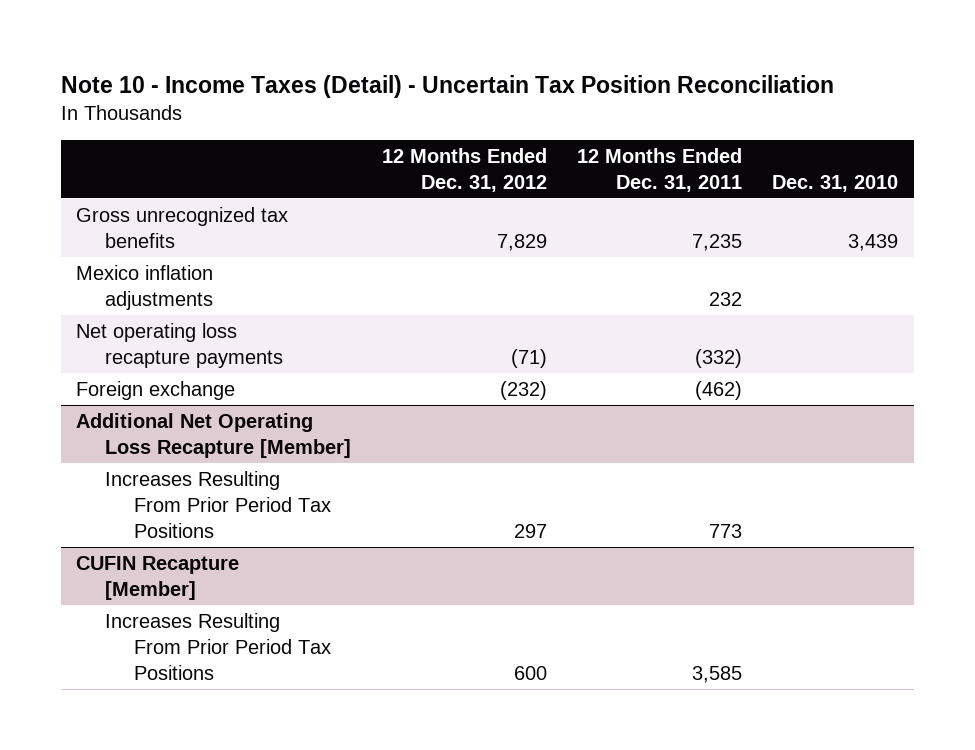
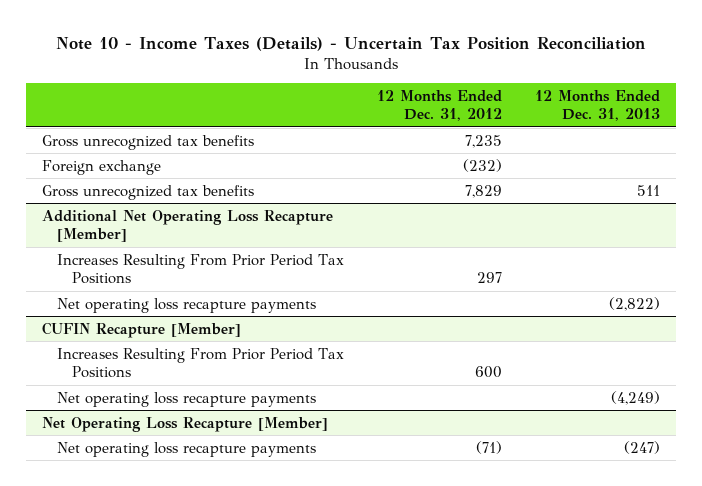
[61,74,835,98] Note 10 - Income Taxes (Detail) - Uncertain Tax Position Reconciliation -> [55,36,646,51] Note 10 - Income Taxes (Details) - Uncertain Tax Position Reconciliation
[577,147,743,192] 12 Months Ended Dec. 31, 2011 -> none
[772,174,899,192] Dec. 31, 2010 -> none
none -> [534,90,660,122] 12 Months Ended Dec. 31, 2013
[76,264,214,310] Mexico inflation adjustments -> none
[76,322,284,368] Net operating loss recapture payments -> none
none -> [42,134,255,150] Gross unrecognized tax benefits
[76,206,289,248] Gross unrecognized tax benefits -> [42,184,255,200] Gross unrecognized tax benefits
none -> [56,297,316,313] Net operating loss recapture payments
none -> [56,391,316,407] Net operating loss recapture payments
none -> [42,416,329,432] Net Operating Loss Recapture [Member]
none -> [56,441,316,457] Net operating loss recapture payments

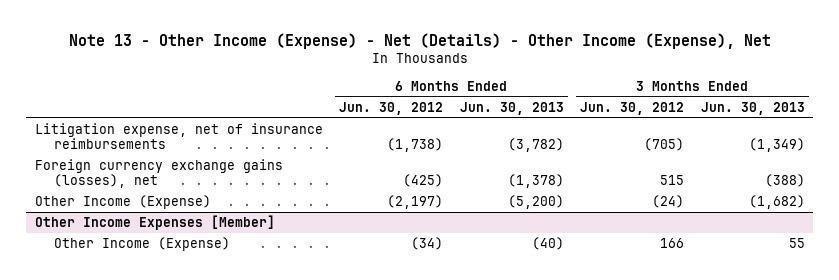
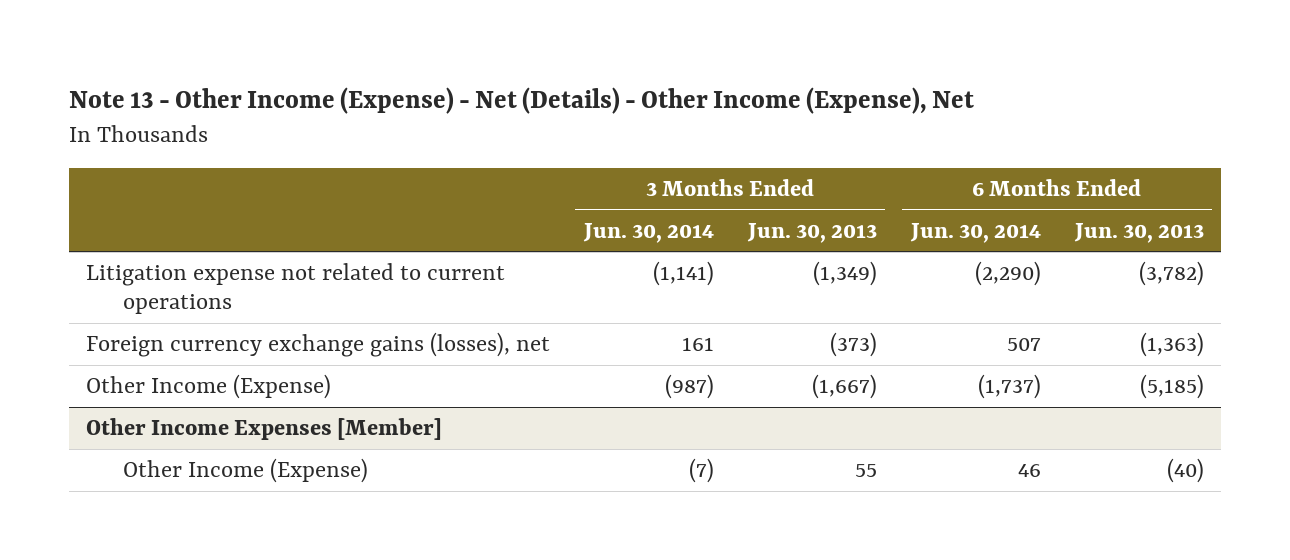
[339,101,444,115] Jun. 30, 2012 -> none
[580,101,685,115] Jun. 30, 2012 -> none
none -> [582,222,714,243] Jun. 30, 2014
none -> [909,222,1041,243] Jun. 30, 2014
[34,123,323,150] Litigation expense, net of insurance reimbursements -> [85,263,505,315] Litigation expense not related to current operations
[507,174,564,189] (1,378) -> [1139,332,1204,358] (1,363)
[764,174,805,188] (388) -> [829,332,877,358] (373)
[507,195,564,210] (5,200) -> [1139,374,1204,400] (5,185)
[748,195,805,210] (1,682) -> [811,374,877,400] (1,667)

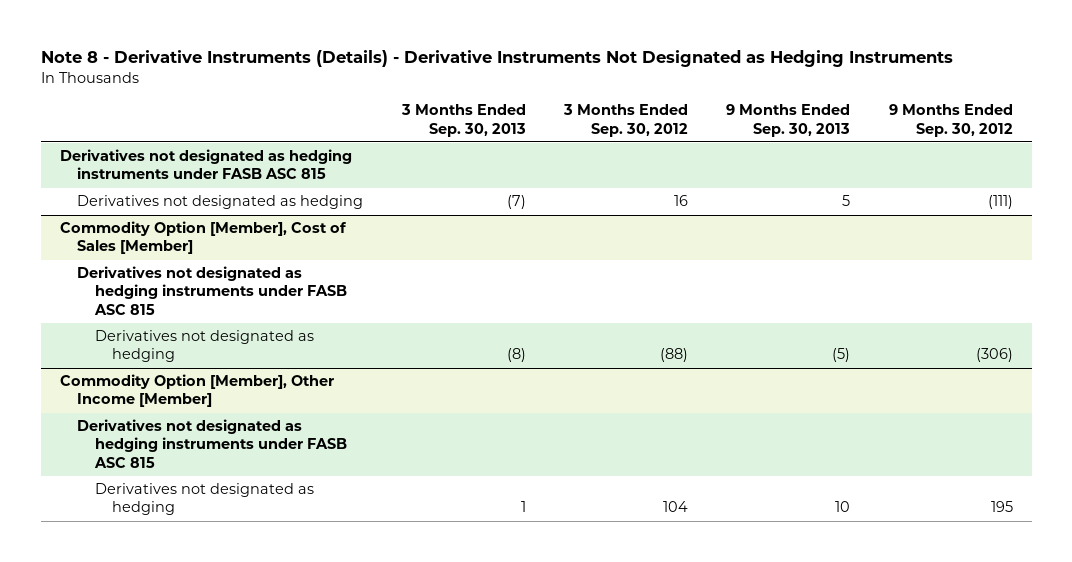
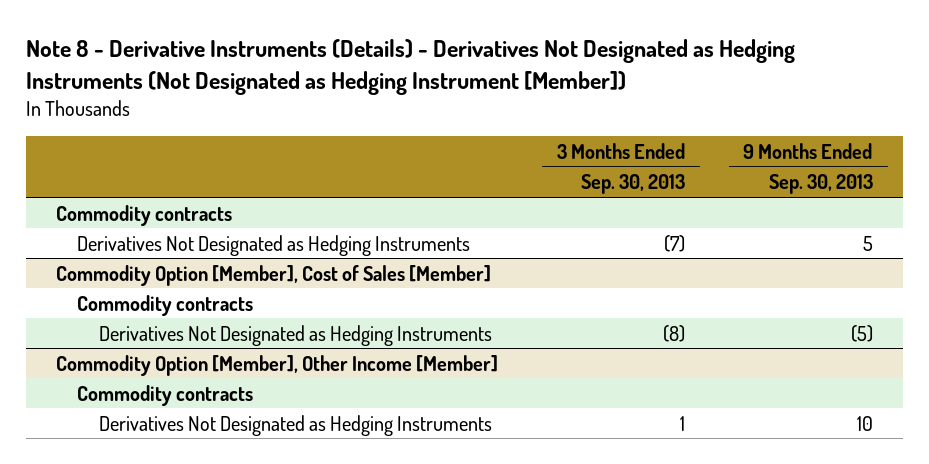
[40,50,953,68] Note 8 - Derivative Instruments (Details) - Derivative Instruments Not Designated as Hedging Instruments -> [26,39,796,95] Note 8 - Derivative Instruments (Details) - Derivatives Not Designated as Hedging Instruments (Not Designated as Hedging Instrument [Member])
[562,104,688,137] 3 Months Ended Sep. 30, 2012 -> none
[888,104,1013,137] 9 Months Ended Sep. 30, 2012 -> none
[59,149,352,180] Derivatives not designated as hedging instruments under FASB ASC 815 -> none
none -> [55,204,232,226] Commodity contracts
[77,195,364,210] Derivatives not designated as hedging -> [77,234,471,256] Derivatives Not Designated as Hedging Instruments
[77,266,347,315] Derivatives not designated as hedging instruments under FASB ASC 815 -> none
none -> [77,294,254,316] Commodity contracts
[94,330,314,363] Derivatives not designated as hedging -> [98,324,492,346] Derivatives Not Designated as Hedging Instruments
[77,419,347,468] Derivatives not designated as hedging instruments under FASB ASC 815 -> none
none -> [77,384,254,406] Commodity contracts
[94,483,314,516] Derivatives not designated as hedging -> [98,414,492,436] Derivatives Not Designated as Hedging Instruments

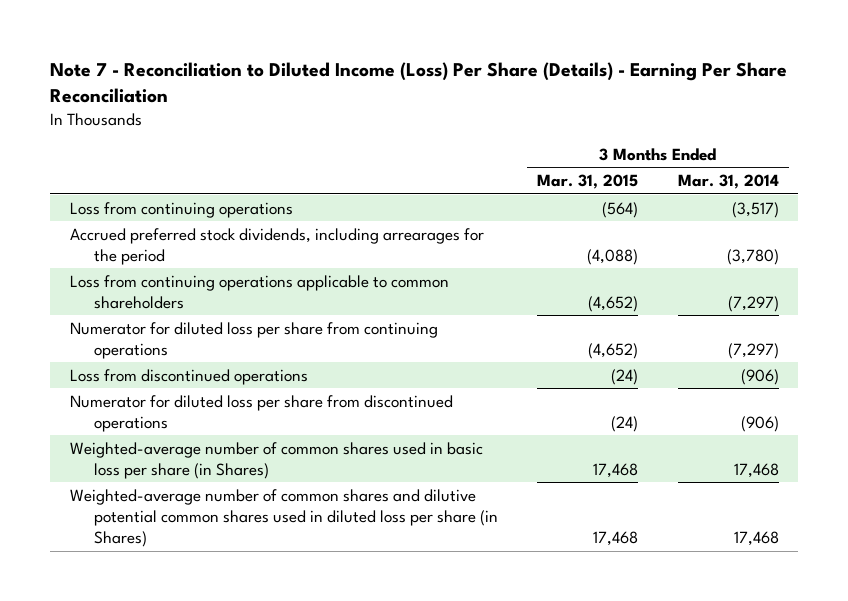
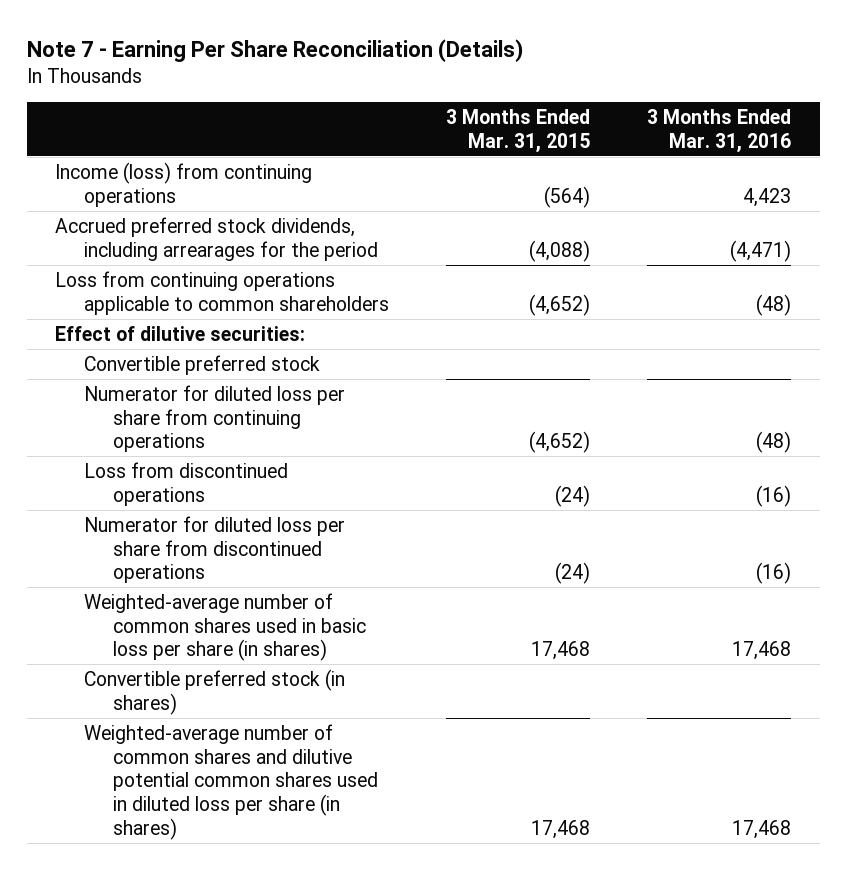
[49,61,787,104] Note 7 - Reconciliation to Diluted Income (Loss) Per Share (Details) - Earning Per Share Reconciliation -> [26,38,523,62] Note 7 - Earning Per Share Reconciliation (Details)
[677,174,779,190] Mar. 31, 2014 -> none
none -> [647,108,792,153] 3 Months Ended Mar. 31, 2016
[69,201,293,218] Loss from continuing operations -> [55,161,313,207] Income (loss) from continuing operations
none -> [55,325,306,341] Effect of dilutive securities:
none -> [84,354,321,375] Convertible preferred stock
[69,441,483,479] Weighted-average number of common shares used in basic loss per share (in Shares) -> [84,592,366,662] Weighted-average number of common shares used in basic loss per share (in shares)
none -> [84,668,346,715] Convertible preferred stock (in shares)
[69,488,498,548] Weighted-average number of common shares and dilutive potential common shares used in diluted loss per share (in Shares) -> [84,723,378,841] Weighted-average number of common shares and dilutive potential common shares used in diluted loss per share (in shares)

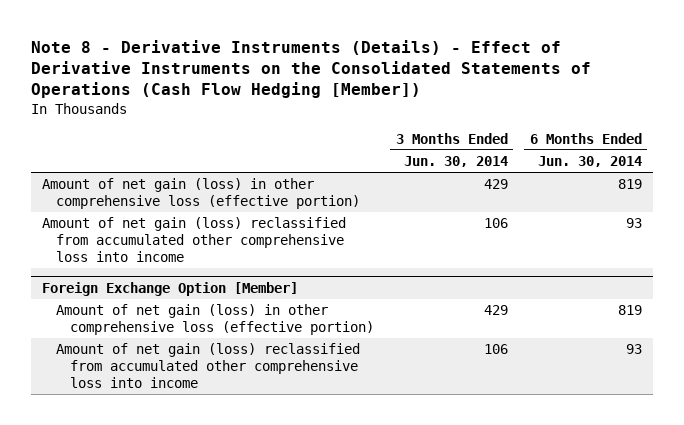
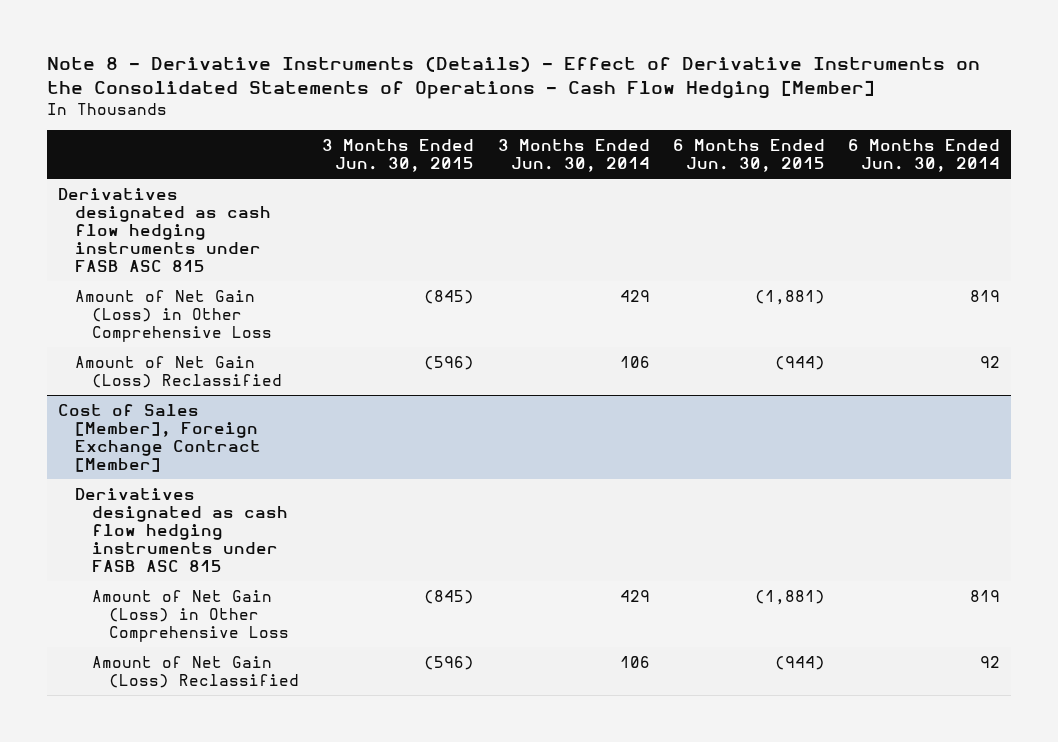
[31,39,592,99] Note 8 - Derivative Instruments (Details) - Effect of Derivative Instruments on the Consolidated Statements of Operations (Cash Flow Hedging [Member]) -> [46,56,980,100] Note 8 - Derivative Instruments (Details) - Effect of Derivative Instruments on the Consolidated Statements of Operations - Cash Flow Hedging [Member]
none -> [322,139,475,173] 3 Months Ended Jun. 30, 2015
none -> [672,139,825,173] 6 Months Ended Jun. 30, 2015
[42,281,299,296] Foreign Exchange Option [Member] -> none
none -> [58,187,272,273] Derivatives designated as cash flow hedging instruments under FASB ASC 815
[42,178,360,210] Amount of net gain (loss) in other comprehensive loss (effective portion) -> [75,289,273,342] Amount of Net Gain (Loss) in Other Comprehensive Loss
[42,217,347,263] Amount of net gain (loss) reclassified from accumulated other comprehensive loss into income -> [75,355,283,388] Amount of Net Gain (Loss) Reclassified
[625,218,642,229] 93 -> [979,355,1000,368] 92
none -> [58,403,262,472] Cost of Sales [Member], Foreign Exchange Contract [Member]
none -> [75,487,289,573] Derivatives designated as cash flow hedging instruments under FASB ASC 815
[55,304,374,336] Amount of net gain (loss) in other comprehensive loss (effective portion) -> [92,589,290,642] Amount of Net Gain (Loss) in Other Comprehensive Loss
[55,343,360,389] Amount of net gain (loss) reclassified from accumulated other comprehensive loss into income -> [92,655,300,688] Amount of Net Gain (Loss) Reclassified
[625,344,642,355] 93 -> [979,655,1000,668] 92

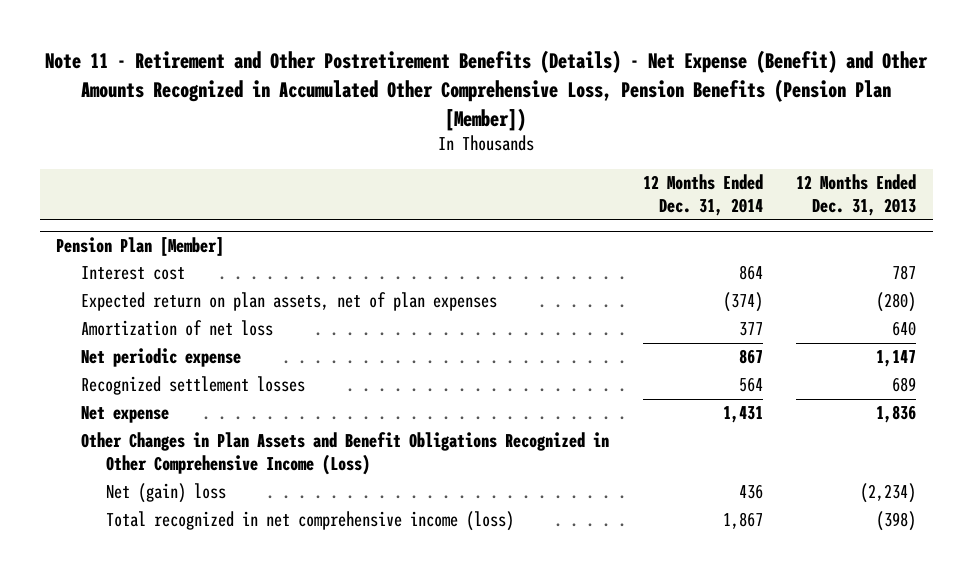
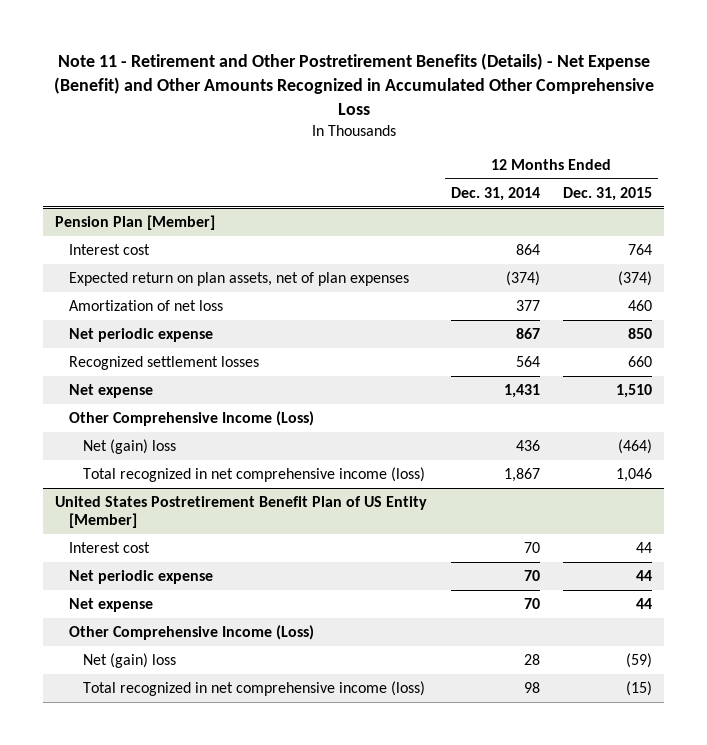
[45,50,929,131] Note 11 - Retirement and Other Postretirement Benefits (Details) - Net Expense (Benefit) and Other Amounts Recognized in Accumulated Other Comprehensive Loss, Pension Benefits (Pension Plan [Member]) -> [53,52,654,115] Note 11 - Retirement and Other Postretirement Benefits (Details) - Net Expense (Benefit) and Other Amounts Recognized in Accumulated Other Comprehensive Loss
[796,174,917,216] 12 Months Ended Dec. 31, 2013 -> none
none -> [563,186,653,201] Dec. 31, 2015
[81,432,610,476] Other Changes in Plan Assets and Benefit Obligations Recognized in Other Comprehensive Income (Loss) -> none
none -> [68,410,314,426] Other Comprehensive Income (Loss)
none -> [54,495,427,529] United States Postretirement Benefit Plan of US Entity [Member]
none -> [68,541,150,553] Interest cost
none -> [68,569,213,584] Net periodic expense
none -> [68,597,153,612] Net expense
none -> [68,624,314,640] Other Comprehensive Income (Loss)
none -> [82,652,176,668] Net (gain) loss
none -> [82,680,425,696] Total recognized in net comprehensive income (loss)

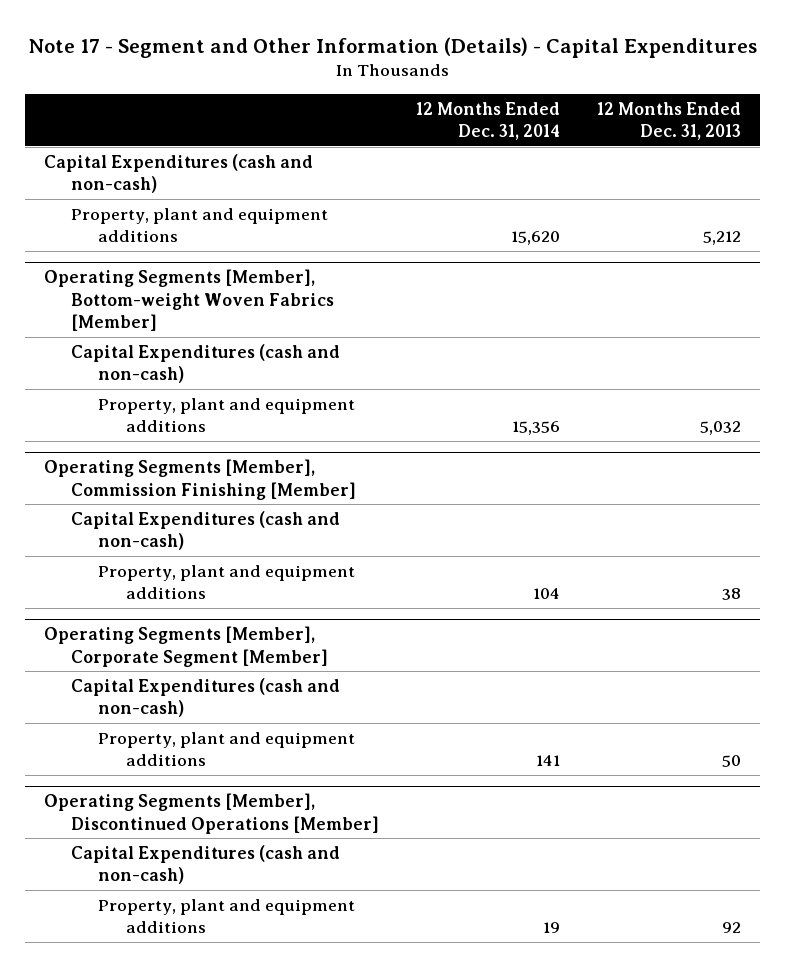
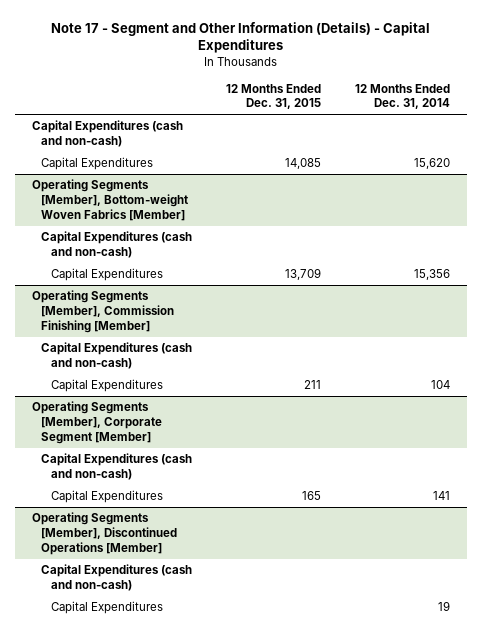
[597,101,742,141] 12 Months Ended Dec. 31, 2013 -> none
none -> [226,83,322,110] 12 Months Ended Dec. 31, 2015
[71,207,329,243] Property, plant and equipment additions -> [41,157,154,171] Capital Expenditures
[98,397,356,433] Property, plant and equipment additions -> [50,268,163,282] Capital Expenditures
[98,564,356,600] Property, plant and equipment additions -> [50,379,163,393] Capital Expenditures
[98,731,356,767] Property, plant and equipment additions -> [50,490,163,504] Capital Expenditures
[98,898,356,934] Property, plant and equipment additions -> [50,601,163,615] Capital Expenditures

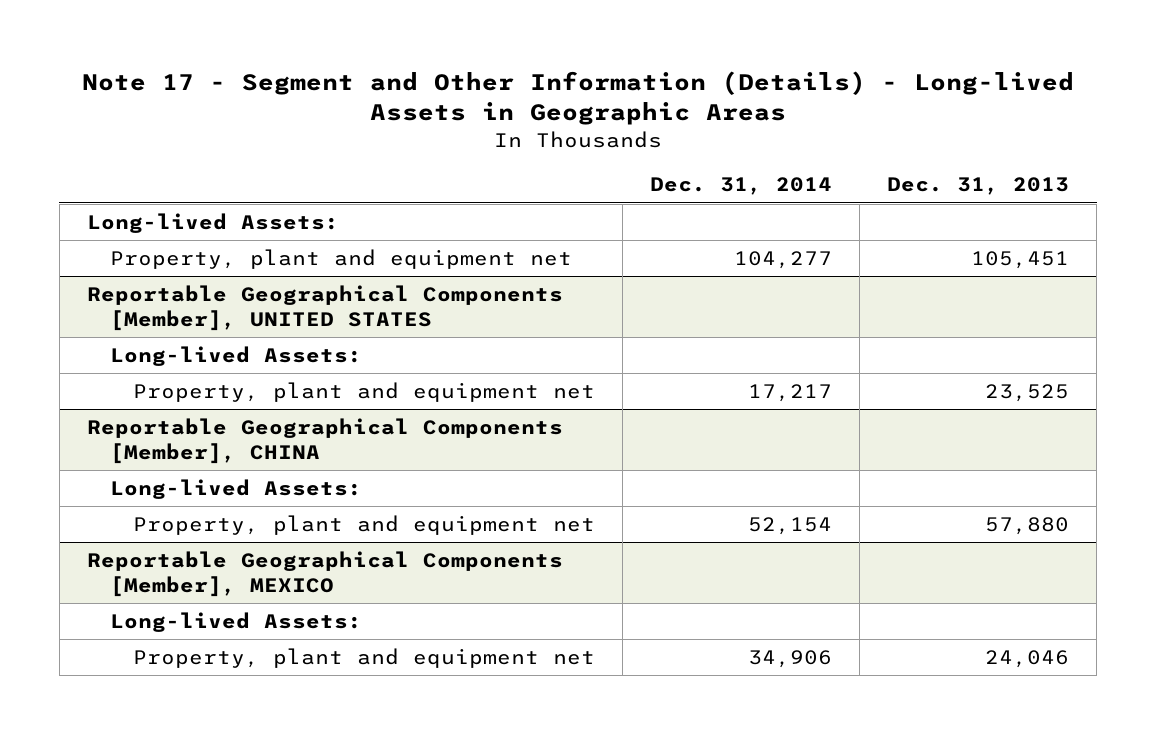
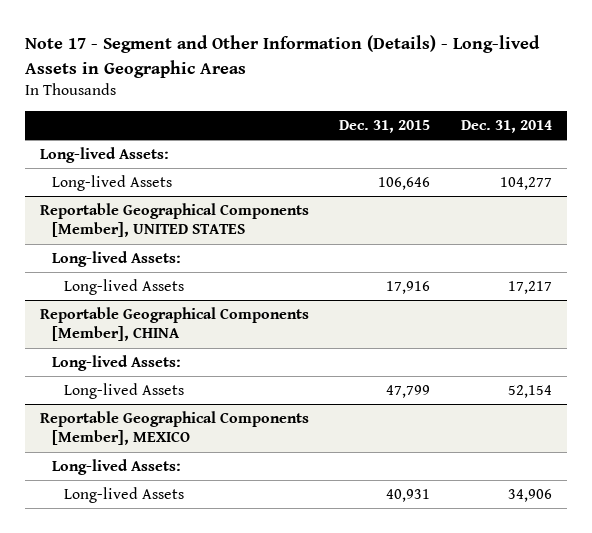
[887,177,1070,196] Dec. 31, 2013 -> none
none -> [339,119,431,133] Dec. 31, 2015
[109,248,572,269] Property, plant and equipment net -> [51,175,172,192] Long-lived Assets
[132,381,595,402] Property, plant and equipment net -> [63,279,184,296] Long-lived Assets
[132,514,595,535] Property, plant and equipment net -> [63,383,184,400] Long-lived Assets
[132,647,595,668] Property, plant and equipment net -> [63,487,184,504] Long-lived Assets

